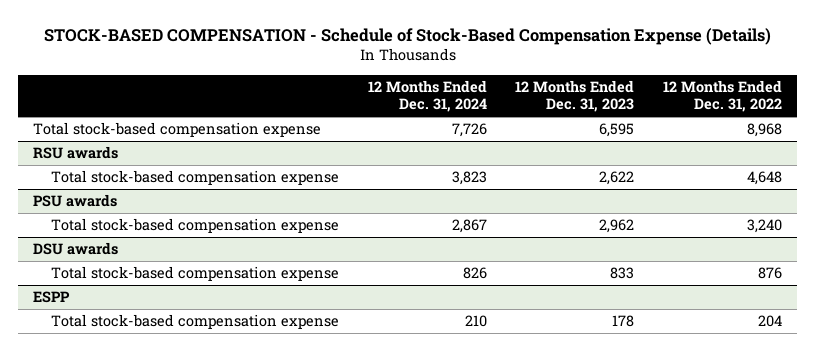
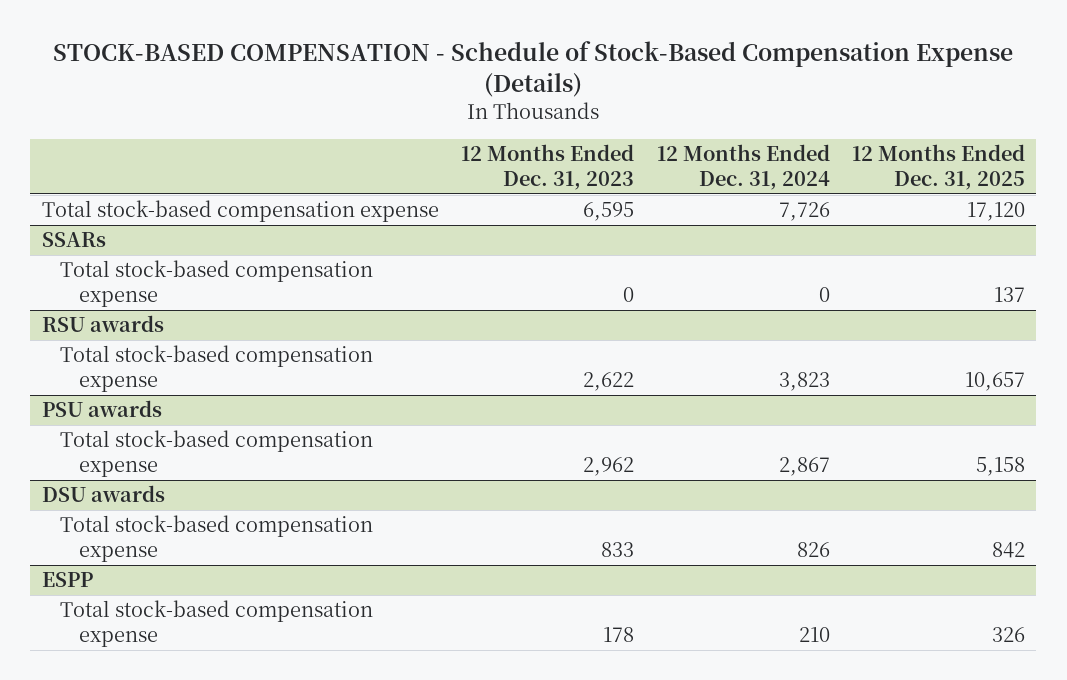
[663,80,783,113] 12 Months Ended Dec. 31, 2022 -> none
none -> [852,144,1026,190] 12 Months Ended Dec. 31, 2025
none -> [41,232,106,248] SSARs
none -> [60,260,374,308] Total stock-based compensation expense

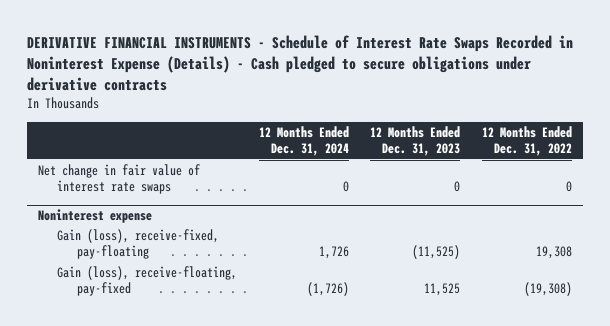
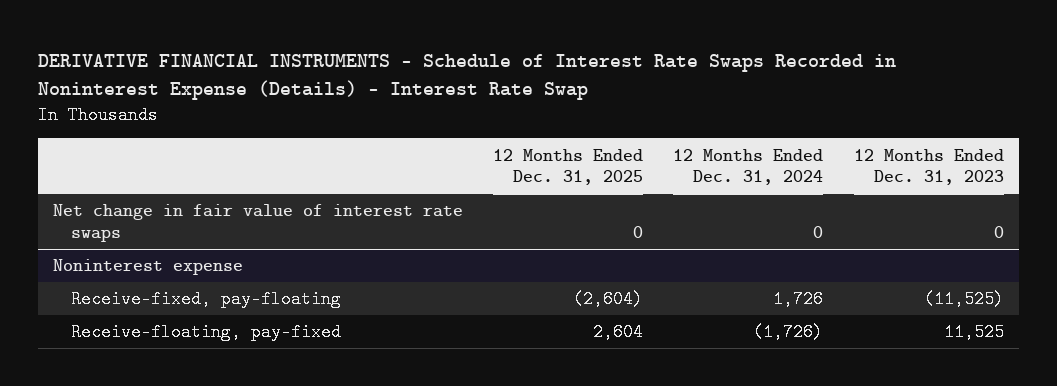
[26,34,573,92] DERIVATIVE FINANCIAL INSTRUMENTS - Schedule of Interest Rate Swaps Recorded in Noninterest Expense (Details) - Cash pledged to secure obligations under derivative contracts -> [37,53,896,101] DERIVATIVE FINANCIAL INSTRUMENTS - Schedule of Interest Rate Swaps Recorded in Noninterest Expense (Details) - Interest Rate Swap
[482,125,573,157] 12 Months Ended Dec. 31, 2022 -> none
none -> [493,148,644,186] 12 Months Ended Dec. 31, 2025
[57,228,220,260] Gain (loss), receive-fixed, pay-floating -> [71,290,342,309] Receive-fixed, pay-floating
[57,265,238,297] Gain (loss), receive-floating, pay-fixed -> [71,323,342,342] Receive-floating, pay-fixed

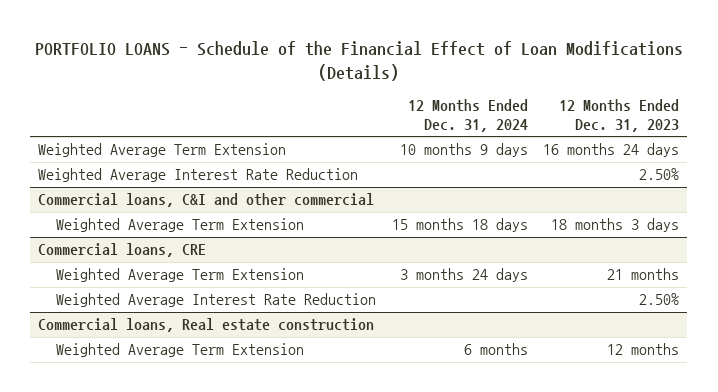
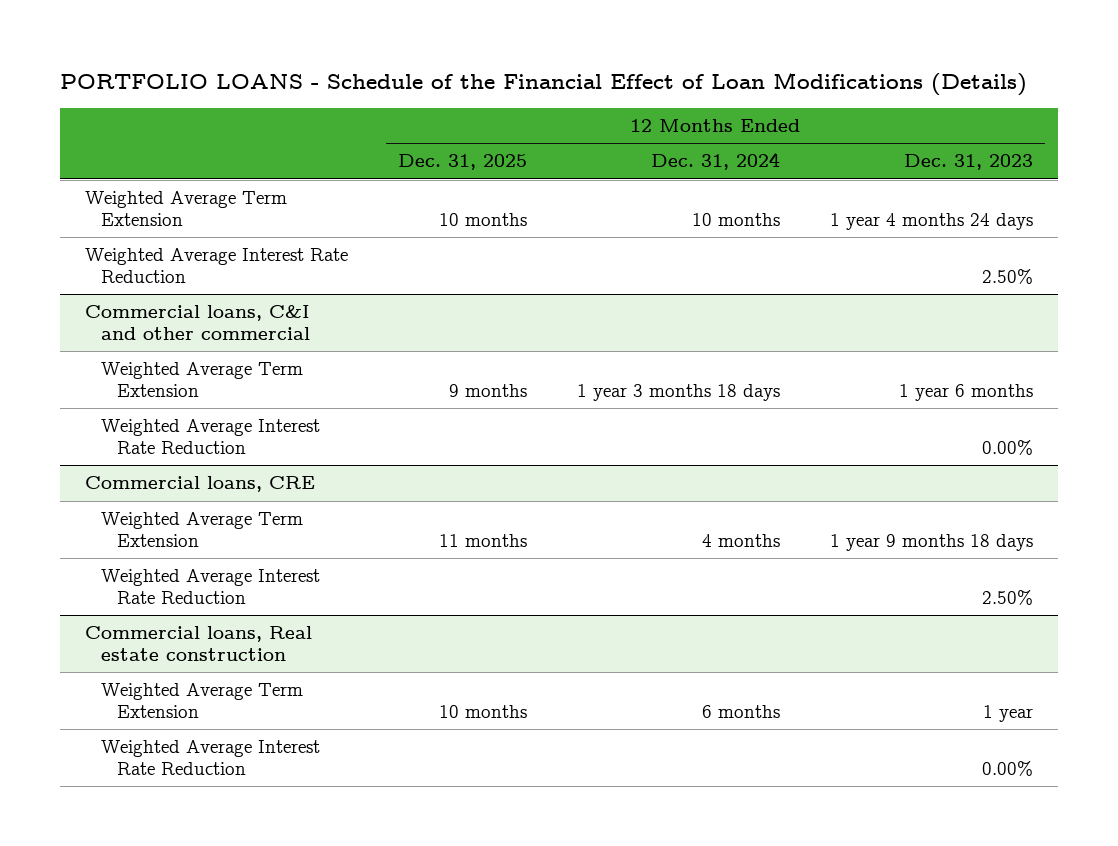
none -> [398,154,528,171] Dec. 31, 2025
[399,143,528,158] 10 months 9 days -> [691,212,780,226] 10 months
[543,143,680,158] 16 months 24 days -> [829,212,1033,230] 1 year 4 months 24 days
[391,218,528,233] 15 months 18 days -> [576,383,780,401] 1 year 3 months 18 days
[551,218,680,233] 18 months 3 days -> [898,383,1033,401] 1 year 6 months
none -> [100,419,320,454] Weighted Average Interest Rate Reduction
[399,268,528,283] 3 months 24 days -> [701,533,780,547] 4 months
[607,268,680,281] 21 months -> [829,533,1033,551] 1 year 9 months 18 days
[607,343,680,356] 12 months -> [982,704,1033,722] 1 year
none -> [100,740,320,775] Weighted Average Interest Rate Reduction

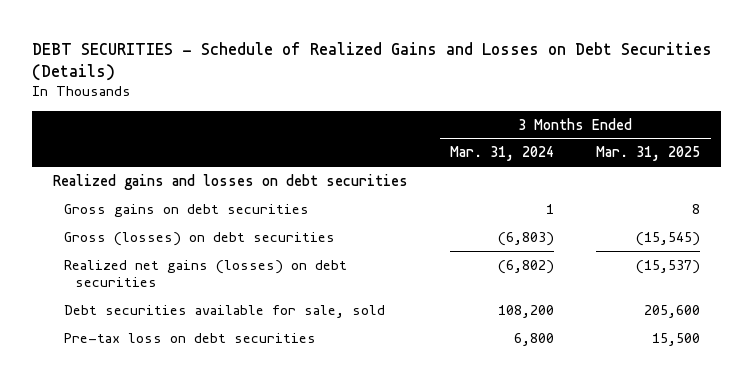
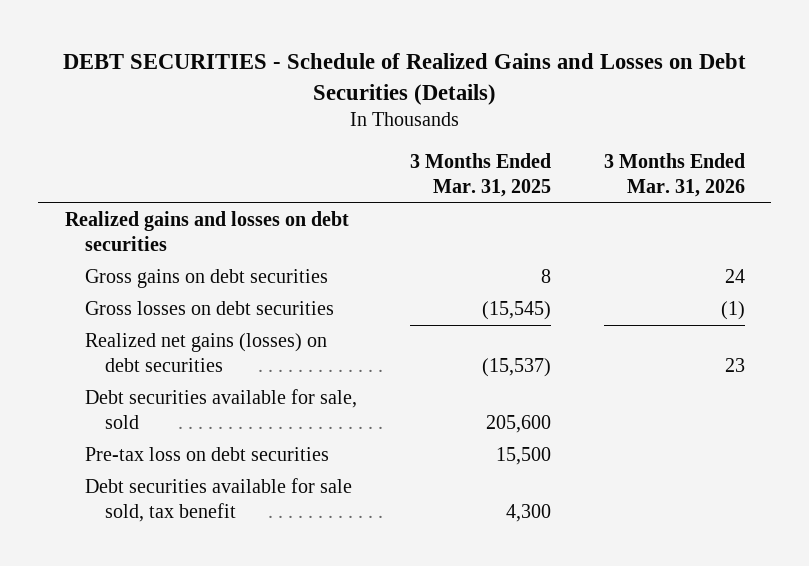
[450,146,555,162] Mar. 31, 2024 -> none
none -> [603,153,745,198] 3 Months Ended Mar. 31, 2026
[63,231,335,246] Gross (losses) on debt securities -> [84,301,334,316] Gross losses on debt securities
none -> [84,478,352,523] Debt securities available for sale sold, tax benefit

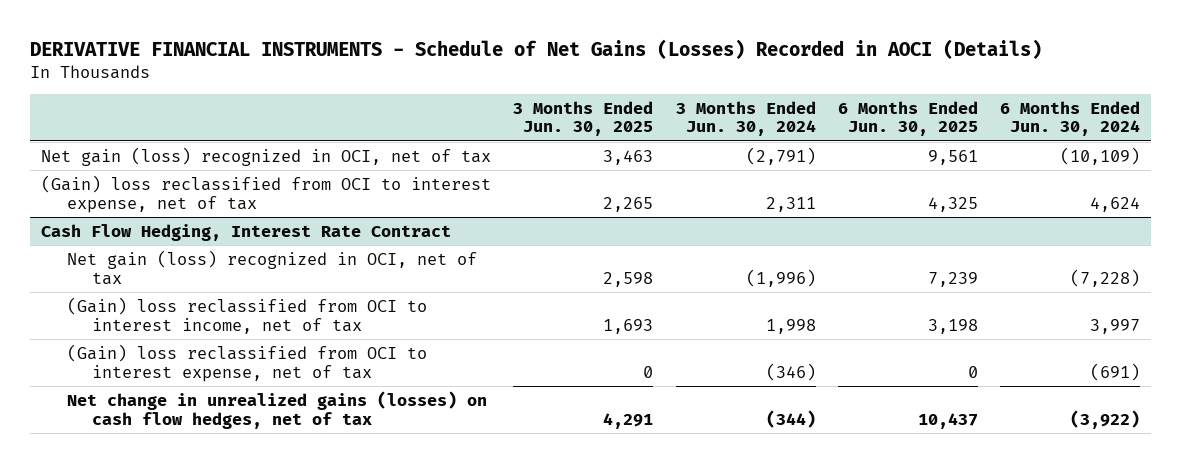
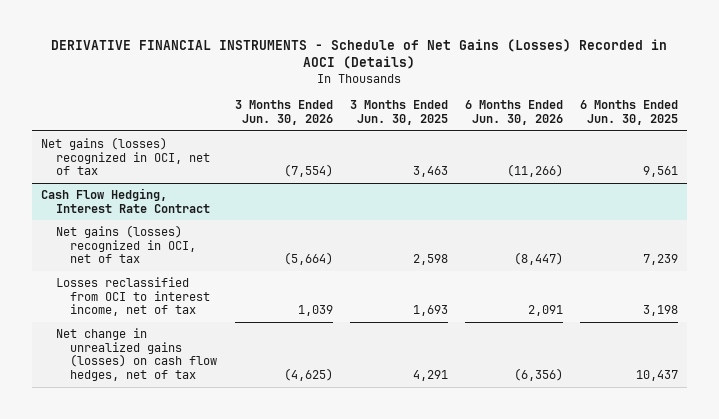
[675,100,816,137] 3 Months Ended Jun. 30, 2024 -> none
[999,100,1140,137] 6 Months Ended Jun. 30, 2024 -> none
none -> [234,100,333,126] 3 Months Ended Jun. 30, 2026
none -> [464,100,563,126] 6 Months Ended Jun. 30, 2026
[41,174,492,213] (Gain) loss reclassified from OCI to interest expense, net of tax -> none
[41,146,492,166] Net gain (loss) recognized in OCI, net of tax -> [40,136,210,176] Net gains (losses) recognized in OCI, net of tax
[66,343,427,382] (Gain) loss reclassified from OCI to interest expense, net of tax -> none
[66,249,477,285] Net gain (loss) recognized in OCI, net of tax -> [55,224,197,264] Net gains (losses) recognized in OCI, net of tax
[66,296,427,334] (Gain) loss reclassified from OCI to interest income, net of tax -> [55,276,211,317] Losses reclassified from OCI to interest income, net of tax

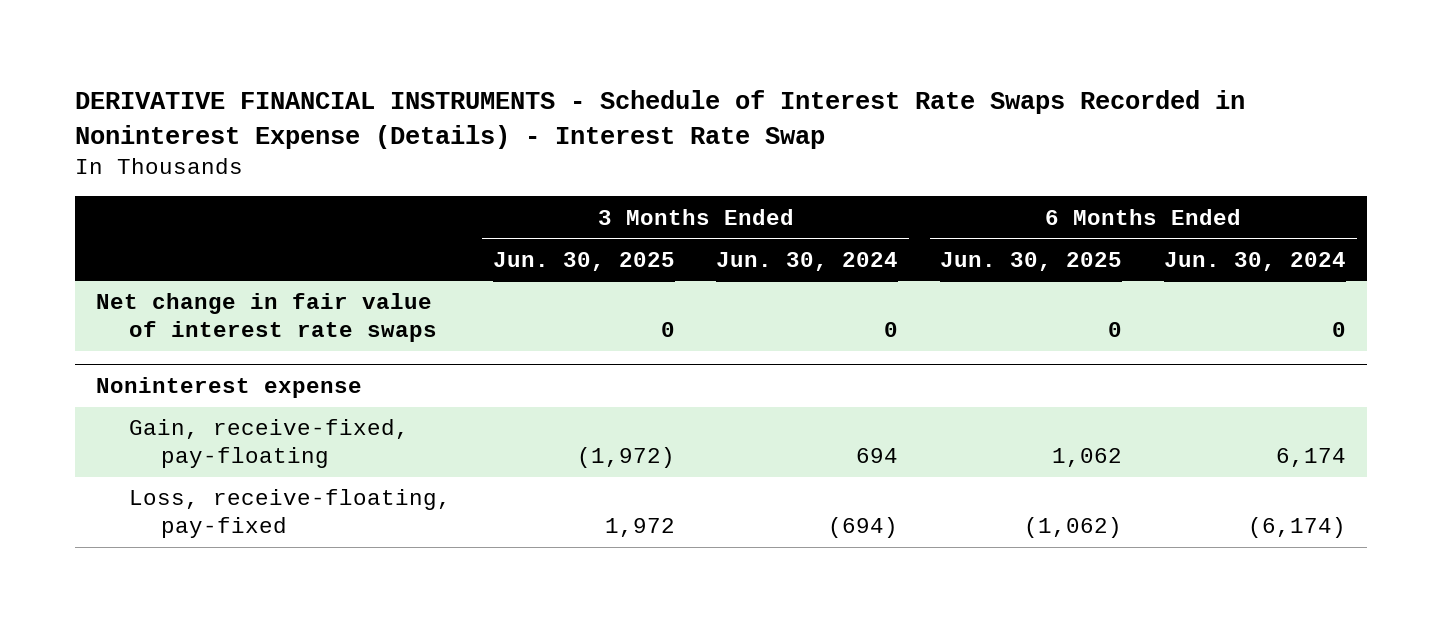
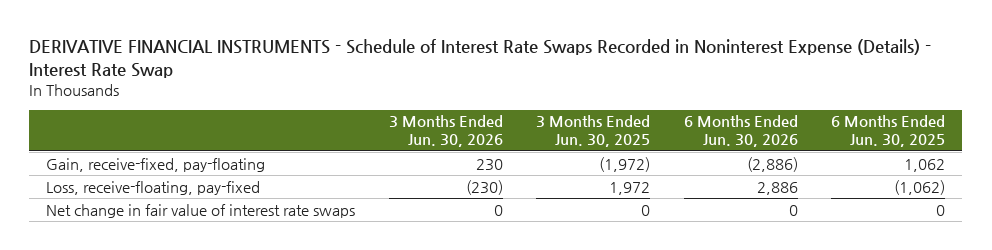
[716,251,899,271] Jun. 30, 2024 -> none
[1164,251,1347,271] Jun. 30, 2024 -> none
none -> [388,115,503,148] 3 Months Ended Jun. 30, 2026
none -> [683,115,798,148] 6 Months Ended Jun. 30, 2026
[95,377,362,399] Noninterest expense -> none
[95,293,437,342] Net change in fair value of interest rate swaps -> [46,203,356,218] Net change in fair value of interest rate swaps

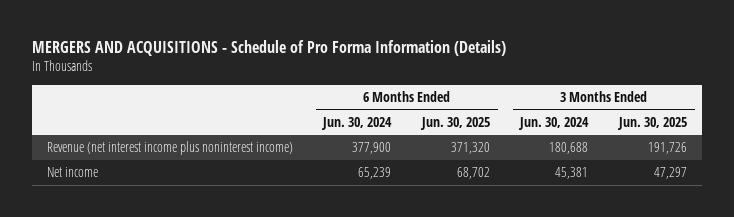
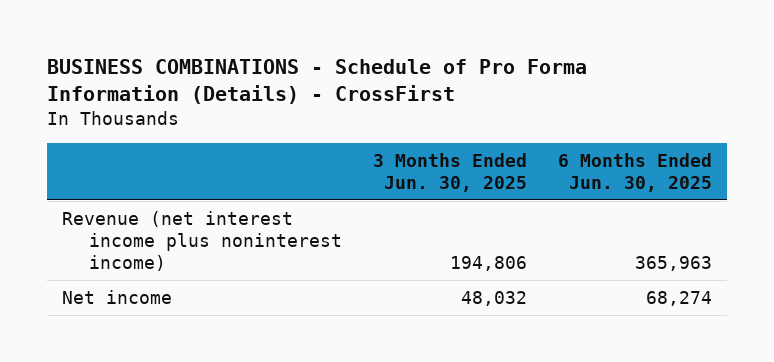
[31,39,506,56] MERGERS AND ACQUISITIONS - Schedule of Pro Forma Information (Details) -> [46,59,587,105] BUSINESS COMBINATIONS - Schedule of Pro Forma Information (Details) - CrossFirst
[321,116,393,130] Jun. 30, 2024 -> none
[518,116,590,130] Jun. 30, 2024 -> none
[450,142,490,155] 371,320 -> [634,255,712,271] 365,963
[647,142,687,155] 191,726 -> [450,255,528,271] 194,806
[456,167,490,180] 68,702 -> [645,291,712,307] 68,274
[653,167,687,180] 47,297 -> [461,291,528,307] 48,032

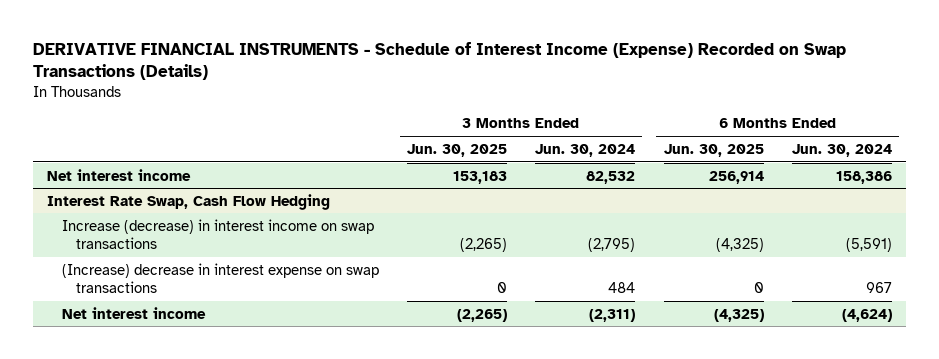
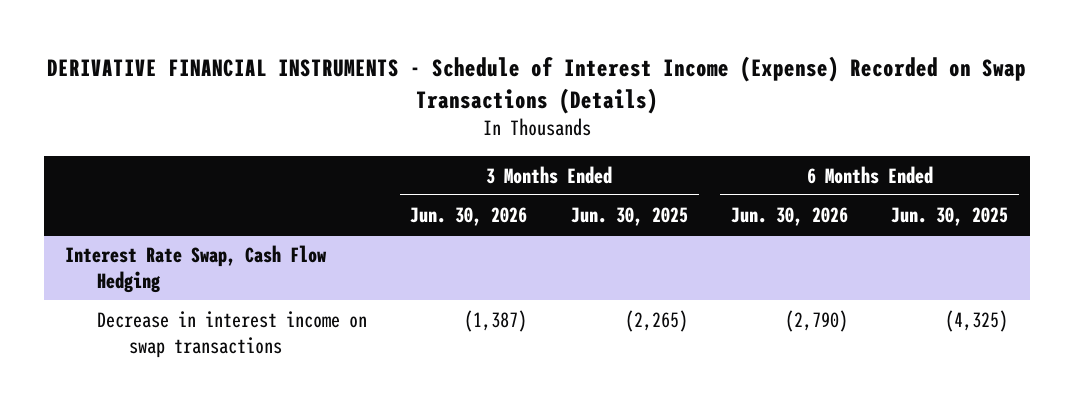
[535,143,636,157] Jun. 30, 2024 -> none
[791,143,892,157] Jun. 30, 2024 -> none
none -> [410,206,528,226] Jun. 30, 2026
none -> [731,206,849,226] Jun. 30, 2026
[47,168,192,181] Net interest income -> none
[61,262,379,293] (Increase) decrease in interest expense on swap transactions -> none
[61,306,206,319] Net interest income -> none
[61,218,374,249] Increase (decrease) in interest income on swap transactions -> [97,310,368,358] Decrease in interest income on swap transactions

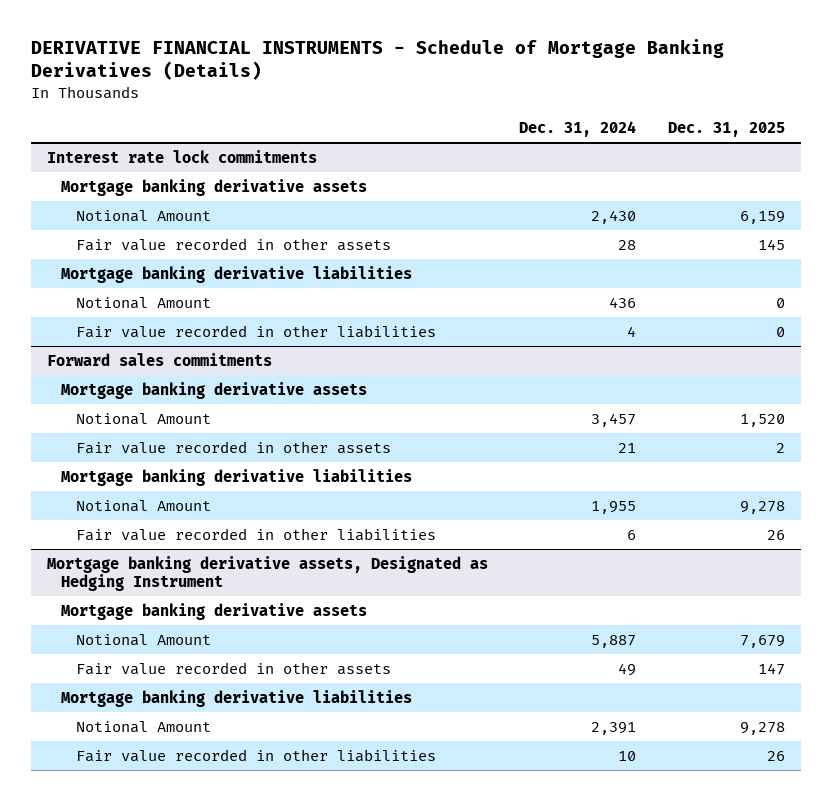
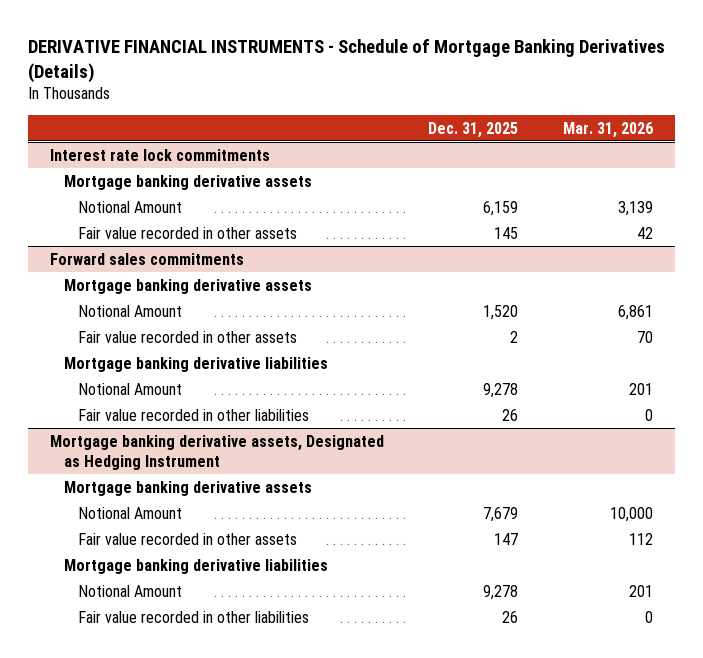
[519,120,637,137] Dec. 31, 2024 -> none
none -> [562,121,653,138] Mar. 31, 2026
[61,265,413,283] Mortgage banking derivative liabilities -> none
[75,296,211,309] Notional Amount -> none
[75,324,436,338] Fair value recorded in other liabilities -> none

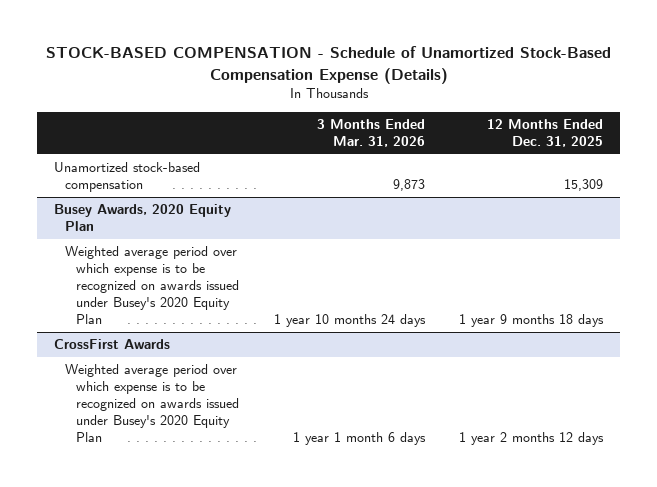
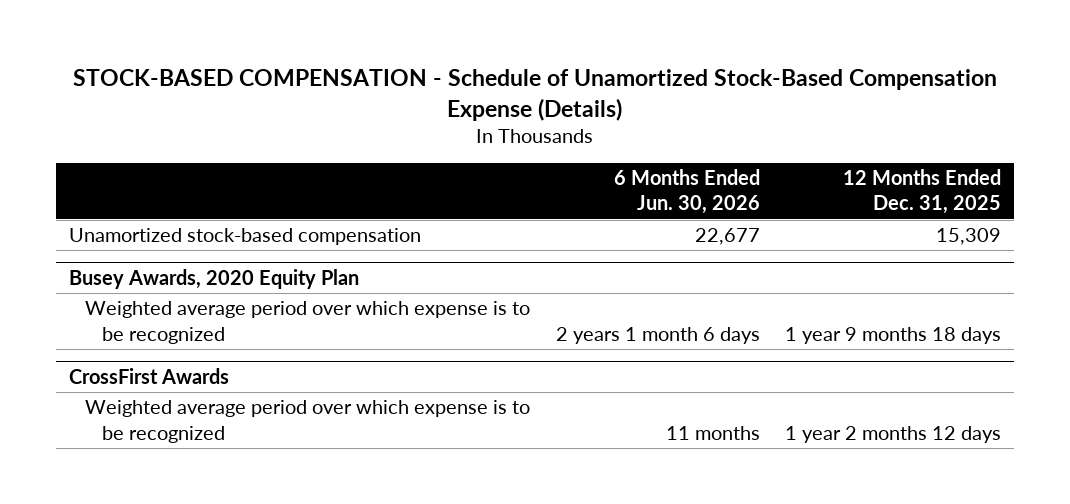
[316,119,425,148] 3 Months Ended Mar. 31, 2026 -> none
none -> [613,169,760,215] 6 Months Ended Jun. 30, 2026
[65,246,240,325] Weighted average period over which expense is to be recognized on awards issued under Busey's 2020 Equity Plan -> [85,301,531,344] Weighted average period over which expense is to be recognized
[65,364,240,443] Weighted average period over which expense is to be recognized on awards issued under Busey's 2020 Equity Plan -> [85,400,531,443] Weighted average period over which expense is to be recognized

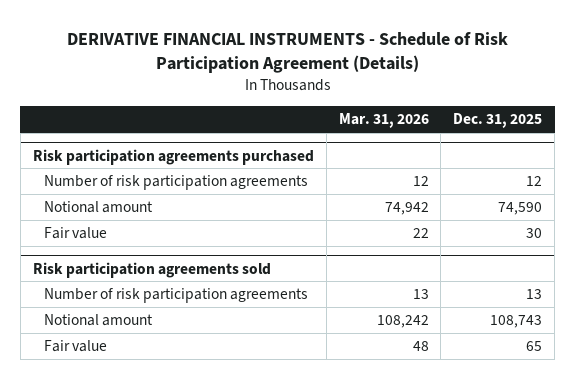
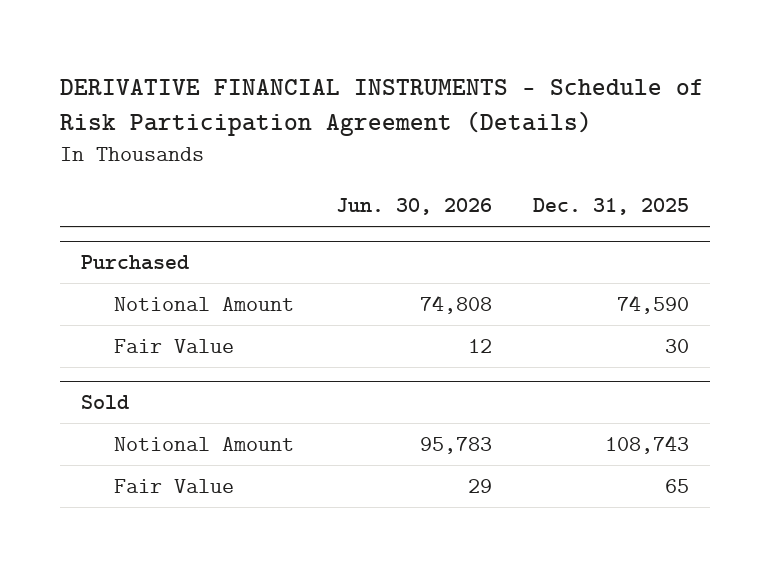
[338,113,429,129] Mar. 31, 2026 -> none
none -> [335,198,492,216] Jun. 30, 2026
[43,175,308,191] Number of risk participation agreements -> none
[43,288,308,304] Number of risk participation agreements -> none
[32,148,314,165] Risk participation agreements purchased -> [80,255,189,271] Purchased
[43,201,153,214] Notional amount -> [113,297,294,312] Notional Amount
[43,227,107,240] Fair value -> [113,339,234,354] Fair Value
[32,261,271,278] Risk participation agreements sold -> [80,395,129,410] Sold
[43,314,153,327] Notional amount -> [113,437,294,452] Notional Amount
[43,340,107,353] Fair value -> [113,479,234,494] Fair Value

